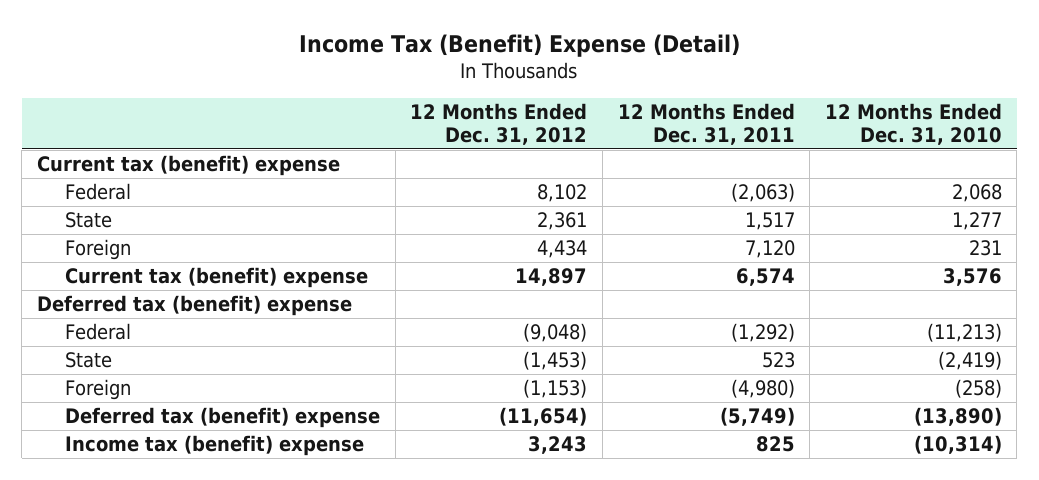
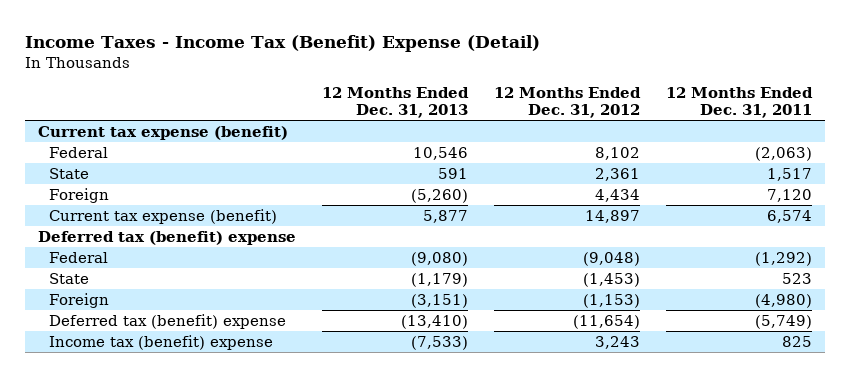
[299,33,741,57] Income Tax (Benefit) Expense (Detail) -> [25,34,541,52] Income Taxes - Income Tax (Benefit) Expense (Detail)
[824,103,1002,145] 12 Months Ended Dec. 31, 2010 -> none
none -> [322,87,470,119] 12 Months Ended Dec. 31, 2013
[36,155,340,177] Current tax (benefit) expense -> [38,126,289,141] Current tax expense (benefit)
[65,267,369,289] Current tax (benefit) expense -> [48,209,277,225] Current tax expense (benefit)

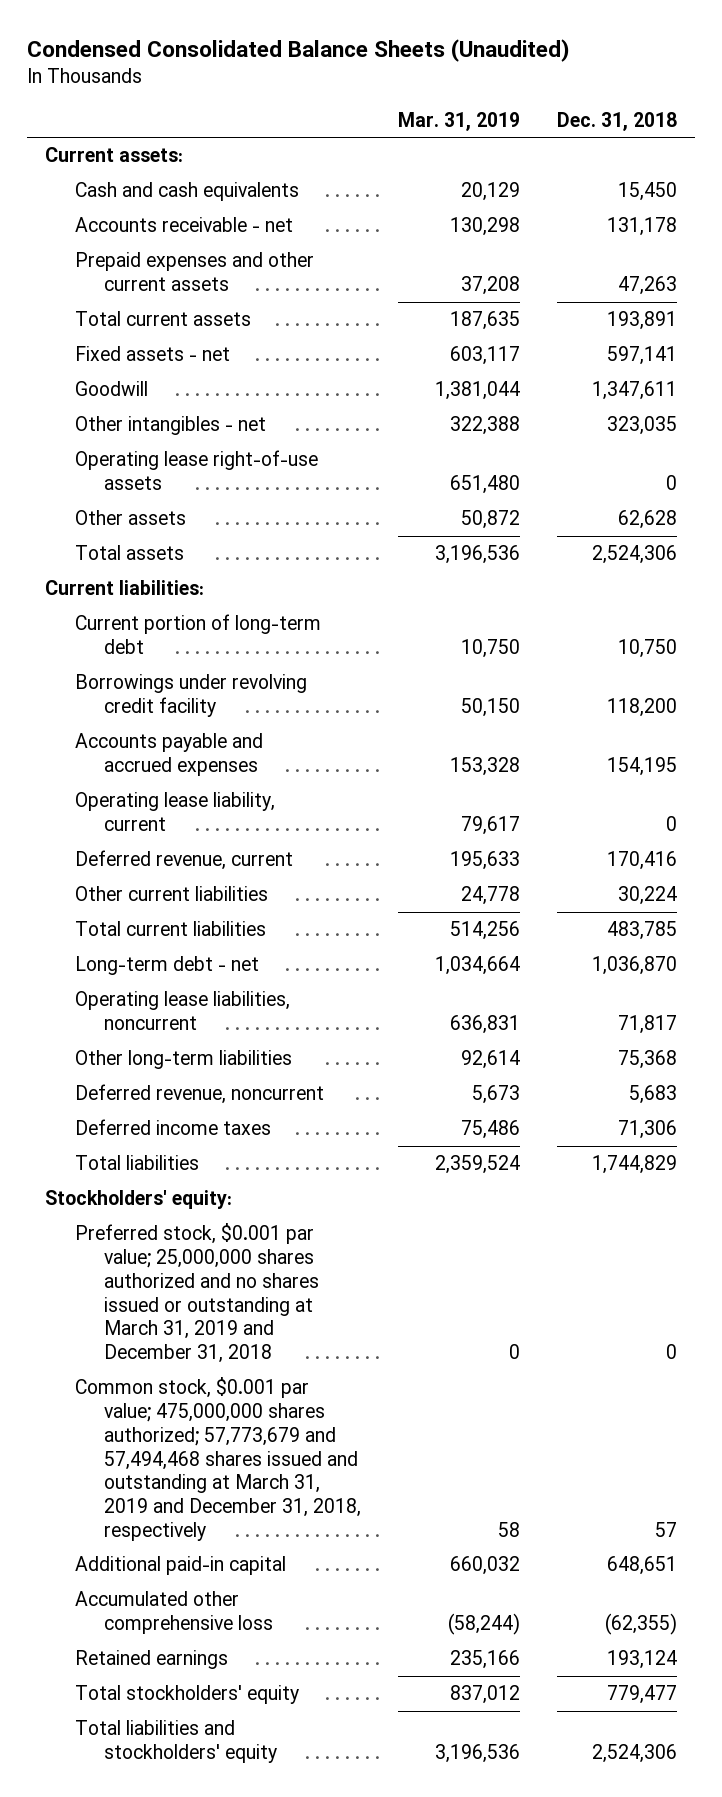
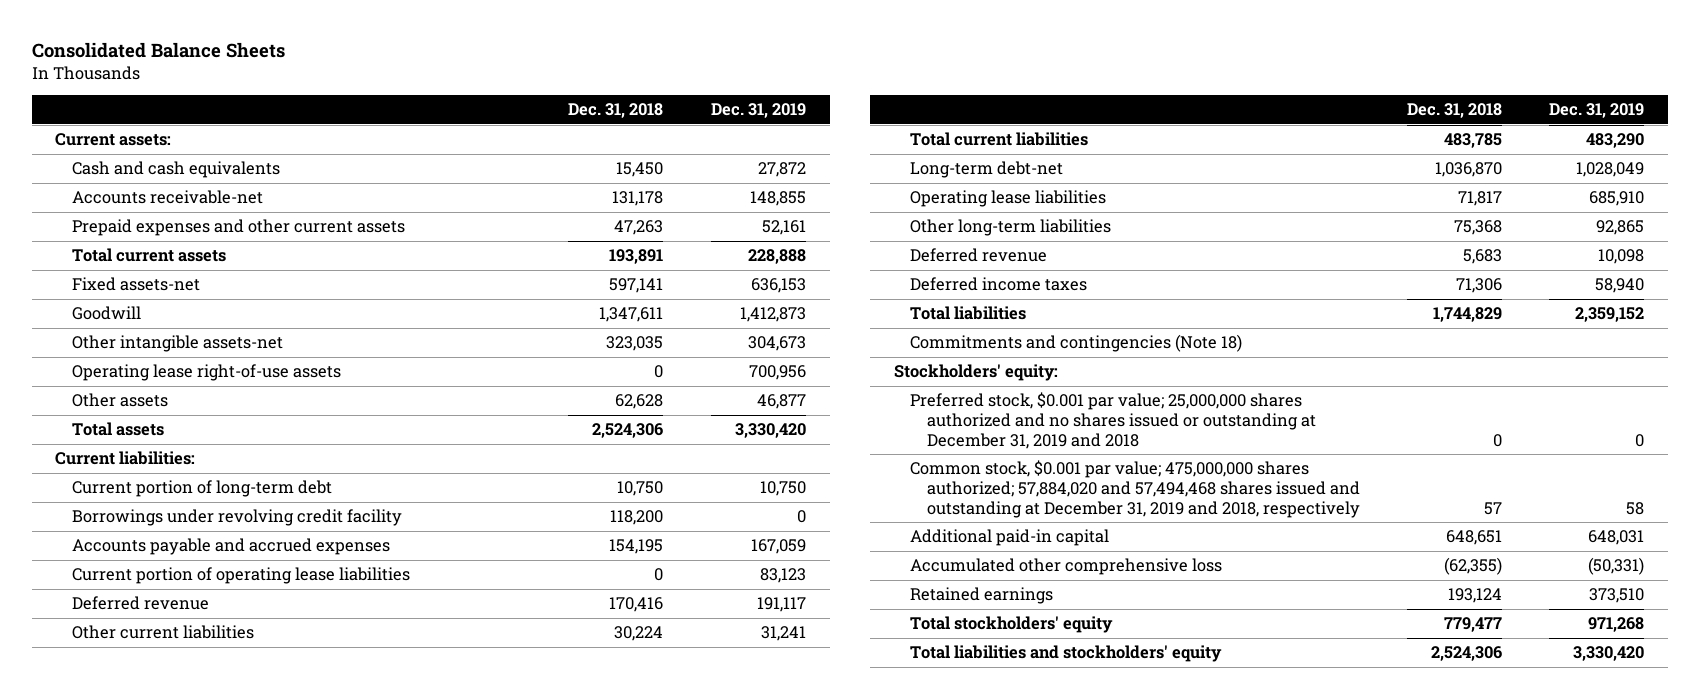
[26,38,570,62] Condensed Consolidated Balance Sheets (Unaudited) -> [31,41,285,58] Consolidated Balance Sheets
[398,111,521,131] Mar. 31, 2019 -> none
none -> [710,103,806,119] Dec. 31, 2019
[74,217,293,233] Accounts receivable - net -> [71,190,263,205] Accounts receivable-net
[74,346,230,362] Fixed assets - net -> [71,277,200,292] Fixed assets-net
[74,416,266,436] Other intangibles - net -> [71,335,283,353] Other intangible assets-net
[74,792,275,832] Operating lease liability, current -> [71,567,410,585] Current portion of operating lease liabilities
[74,850,293,871] Deferred revenue, current -> [71,596,209,611] Deferred revenue
[74,956,259,976] Long-term debt - net -> [910,161,1064,179] Long-term debt-net
[74,991,290,1031] Operating lease liabilities, noncurrent -> [910,190,1107,208] Operating lease liabilities
[74,1084,324,1105] Deferred revenue, noncurrent -> [910,248,1048,263] Deferred revenue
none -> [910,334,1243,353] Commitments and contingencies (Note 18)
[74,1223,320,1363] Preferred stock, $0.001 par value; 25,000,000 shares authorized and no shares issued or outstanding at March 31, 2019 and December 31, 2018 -> [910,392,1316,449] Preferred stock, $0.001 par value; 25,000,000 shares authorized and no shares issued or outstanding at December 31, 2019 and 2018
[74,1377,362,1541] Common stock, $0.001 par value; 475,000,000 shares authorized; 57,773,679 and 57,494,468 shares issued and outstanding at March 31, 2019 and December 31, 2018, respectively -> [910,460,1360,518] Common stock, $0.001 par value; 475,000,000 shares authorized; 57,884,020 and 57,494,468 shares issued and outstanding at December 31, 2019 and 2018, respectively

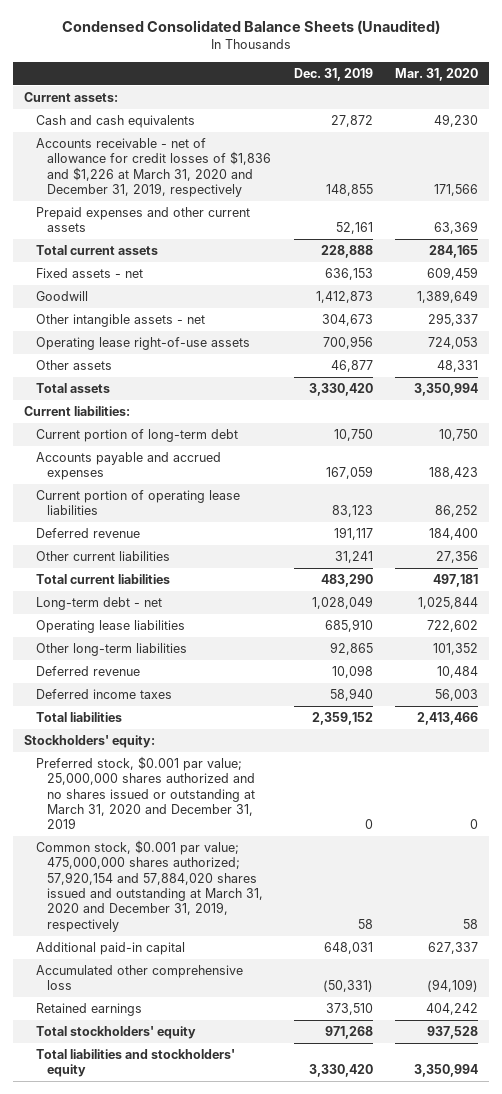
[31,41,285,58] Consolidated Balance Sheets -> [62,20,441,35] Condensed Consolidated Balance Sheets (Unaudited)
[568,103,664,119] Dec. 31, 2018 -> none
none -> [395,67,479,81] Mar. 31, 2020
[71,190,263,205] Accounts receivable-net -> [35,137,272,198] Accounts receivable - net of allowance for credit losses of $1,836 and $1,226 at March 31, 2020 and December 31, 2019, respectively
[71,277,200,292] Fixed assets-net -> [35,267,143,278] Fixed assets - net
[71,335,283,353] Other intangible assets-net -> [35,313,205,327] Other intangible assets - net
[71,509,402,527] Borrowings under revolving credit facility -> none
[910,161,1064,179] Long-term debt-net -> [35,596,162,610] Long-term debt - net
[910,334,1243,353] Commitments and contingencies (Note 18) -> none
[910,392,1316,449] Preferred stock, $0.001 par value; 25,000,000 shares authorized and no shares issued or outstanding at December 31, 2019 and 2018 -> [35,755,256,830] Preferred stock, $0.001 par value; 25,000,000 shares authorized and no shares issued or outstanding at March 31, 2020 and December 31, 2019
[910,460,1360,518] Common stock, $0.001 par value; 475,000,000 shares authorized; 57,884,020 and 57,494,468 shares issued and outstanding at December 31, 2019 and 2018, respectively -> [35,839,264,932] Common stock, $0.001 par value; 475,000,000 shares authorized; 57,920,154 and 57,884,020 shares issued and outstanding at March 31, 2020 and December 31, 2019, respectively

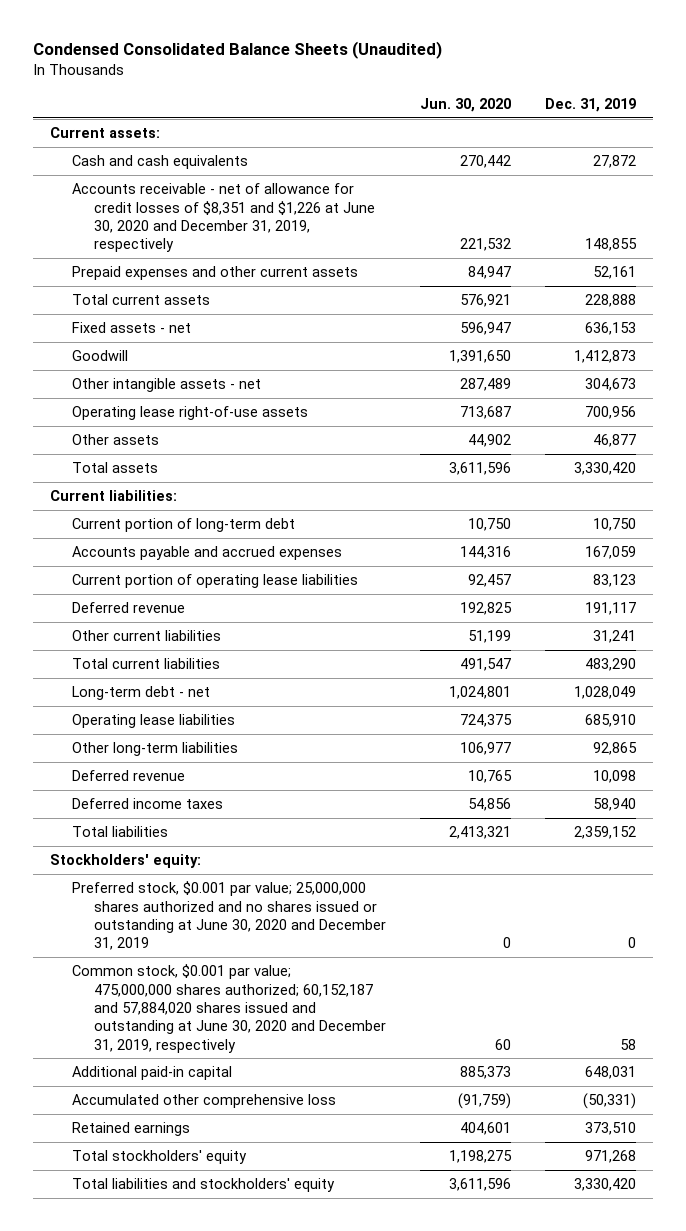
[395,67,479,81] Mar. 31, 2020 -> none
none -> [419,97,511,112] Jun. 30, 2020
[35,137,272,198] Accounts receivable - net of allowance for credit losses of $1,836 and $1,226 at March 31, 2020 and December 31, 2019, respectively -> [71,183,375,253] Accounts receivable - net of allowance for credit losses of $8,351 and $1,226 at June 30, 2020 and December 31, 2019, respectively
[35,755,256,830] Preferred stock, $0.001 par value; 25,000,000 shares authorized and no shares issued or outstanding at March 31, 2020 and December 31, 2019 -> [71,881,386,951] Preferred stock, $0.001 par value; 25,000,000 shares authorized and no shares issued or outstanding at June 30, 2020 and December 31, 2019
[35,839,264,932] Common stock, $0.001 par value; 475,000,000 shares authorized; 57,920,154 and 57,884,020 shares issued and outstanding at March 31, 2020 and December 31, 2019, respectively -> [71,964,386,1053] Common stock, $0.001 par value; 475,000,000 shares authorized; 60,152,187 and 57,884,020 shares issued and outstanding at June 30, 2020 and December 31, 2019, respectively

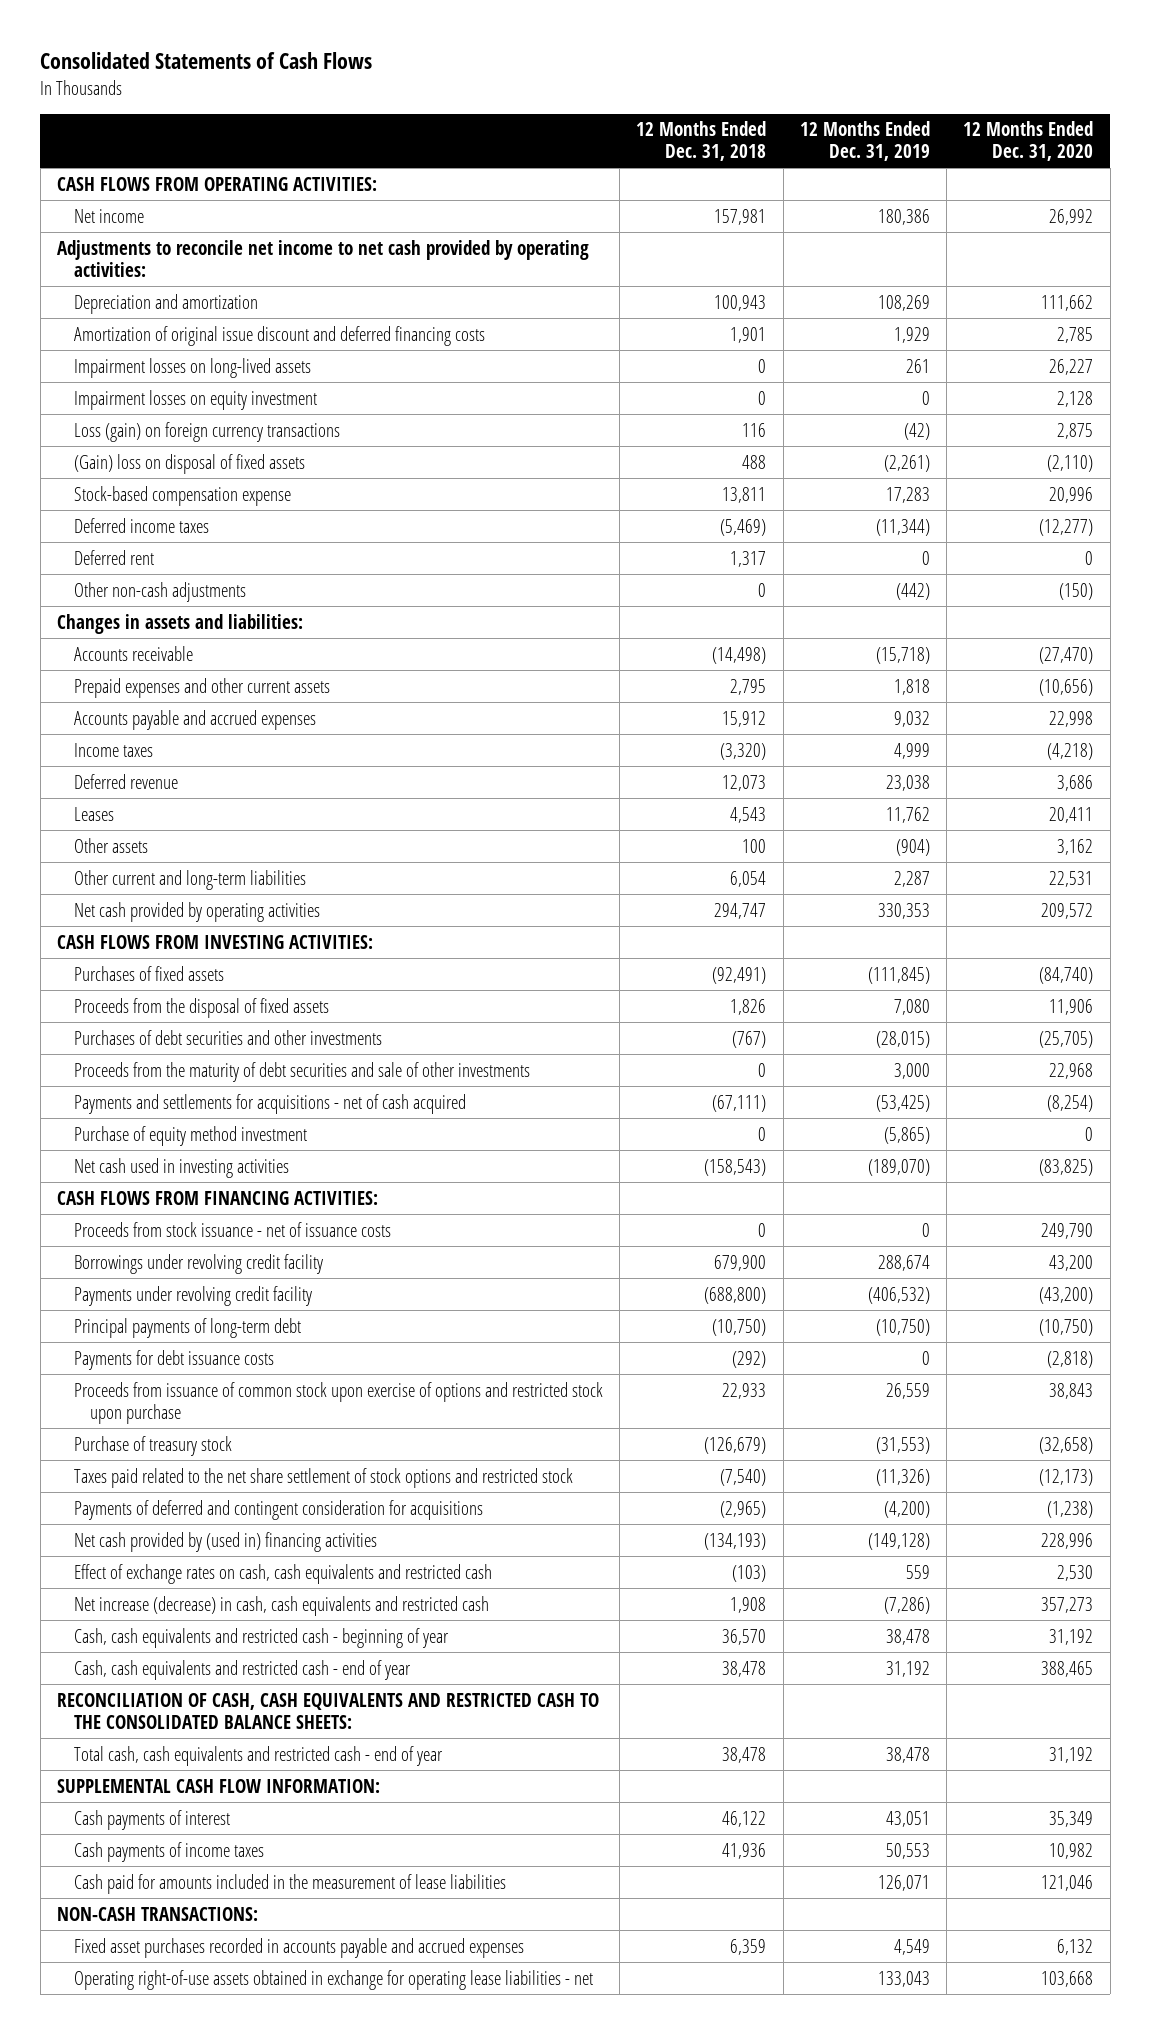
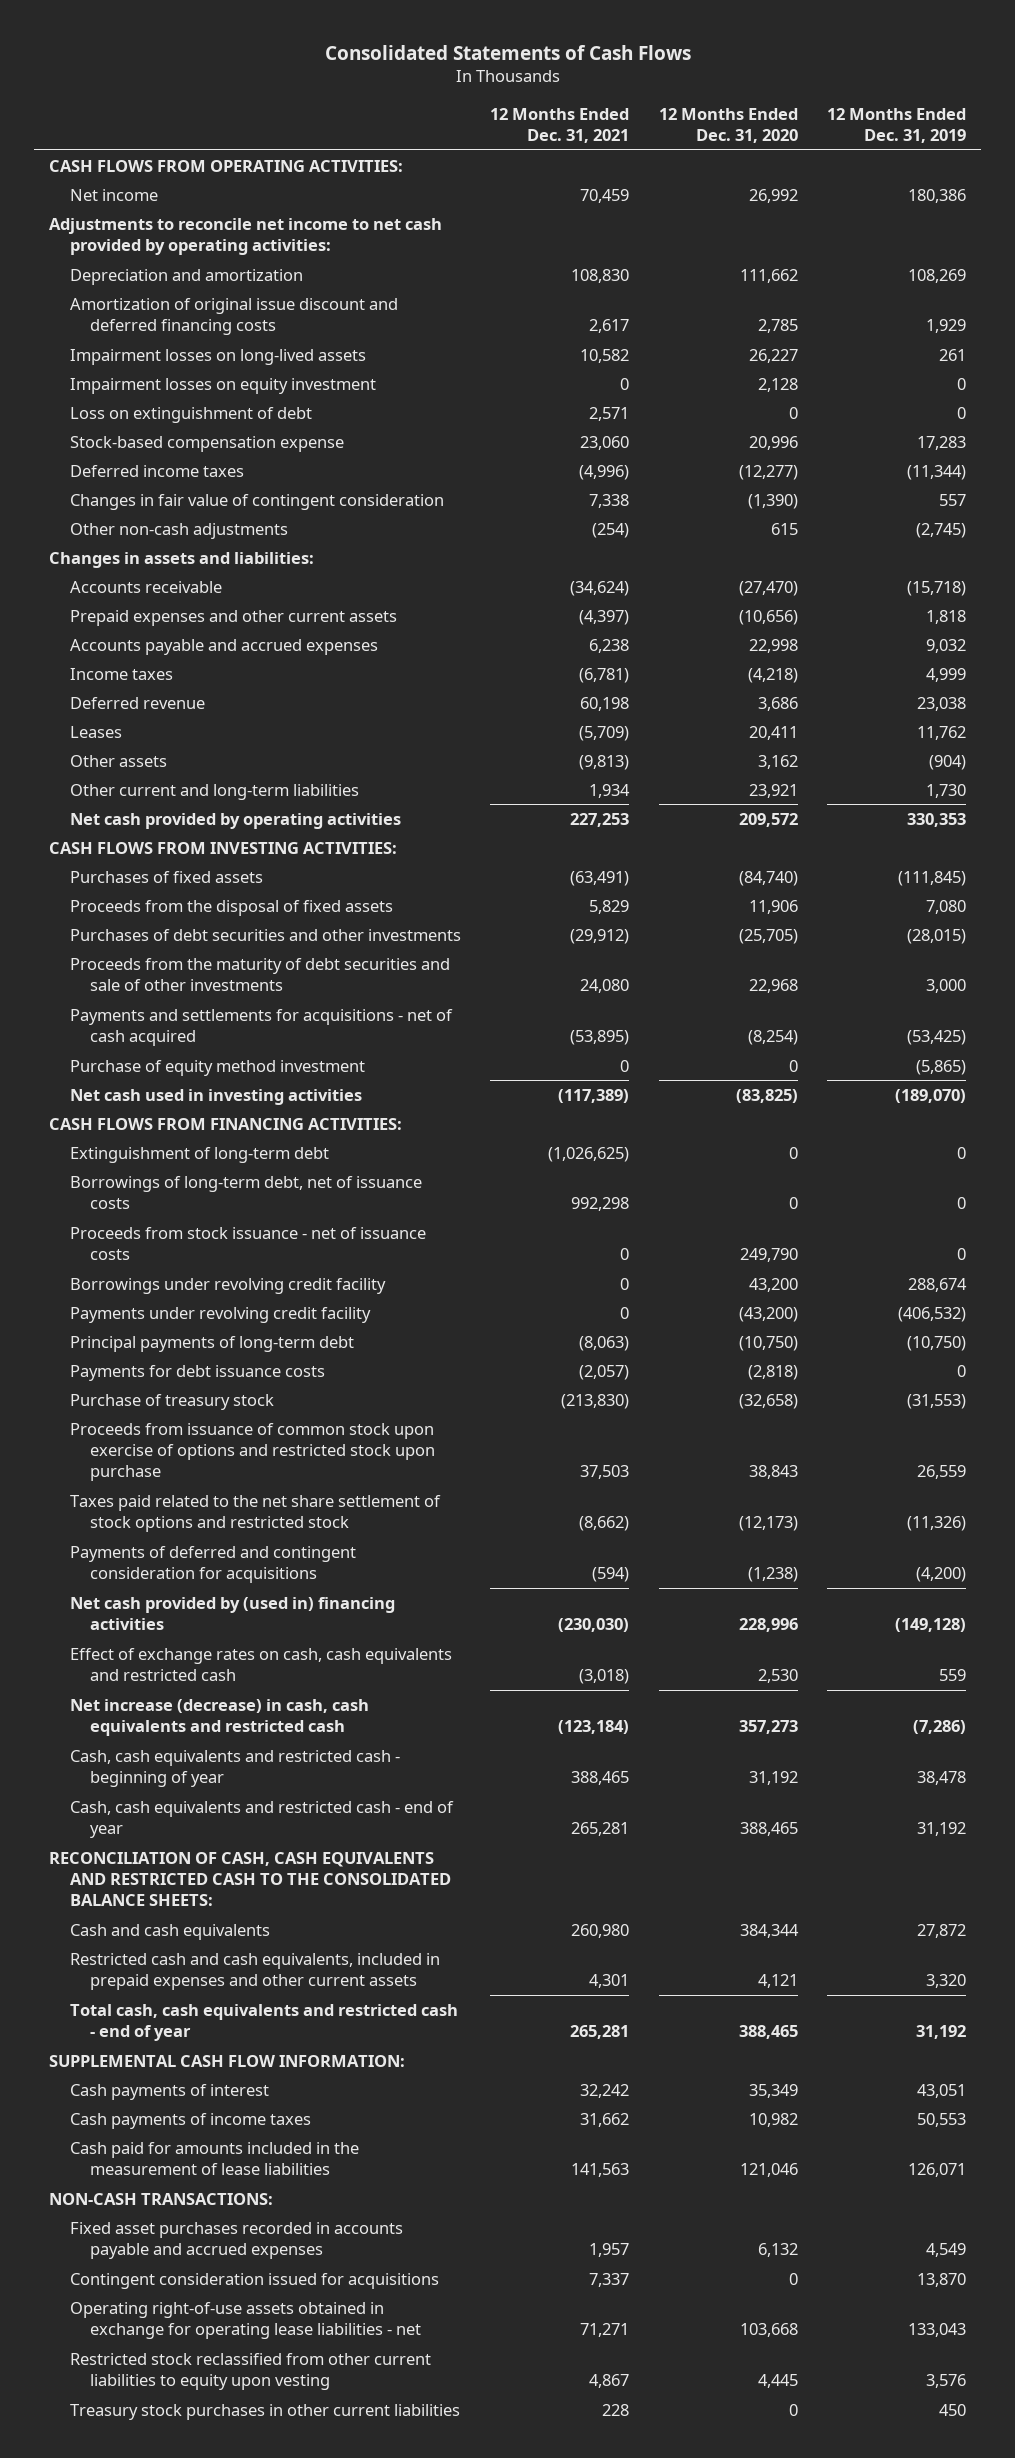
[636,121,767,162] 12 Months Ended Dec. 31, 2018 -> none
none -> [490,107,630,143] 12 Months Ended Dec. 31, 2021
[73,421,340,442] Loss (gain) on foreign currency transactions -> none
[73,453,305,474] (Gain) loss on disposal of fixed assets -> none
none -> [69,406,312,423] Loss on extinguishment of debt
[73,549,154,565] Deferred rent -> none
none -> [69,493,444,510] Changes in fair value of contingent consideration
[895,582,930,600] (442) -> [916,522,967,538] (2,745)
[1059,582,1094,600] (150) -> [770,522,798,535] 615
[893,870,930,887] 2,287 -> [926,783,967,798] 1,730
[1049,870,1094,887] 22,531 -> [748,783,798,798] 23,921
none -> [69,1146,329,1163] Extinguishment of long-term debt
none -> [69,1175,422,1209] Borrowings of long-term debt, net of issuance costs
[73,1381,603,1424] Proceeds from issuance of common stock upon exercise of options and restricted stock upon purchase -> [69,1422,436,1481] Proceeds from issuance of common stock upon exercise of options and restricted stock upon purchase
none -> [69,1923,270,1940] Cash and cash equivalents
none -> [69,1952,440,1990] Restricted cash and cash equivalents, included in prepaid expenses and other current assets
[885,1746,930,1763] 38,478 -> [916,2024,967,2039] 31,192
[1049,1746,1094,1763] 31,192 -> [738,2024,798,2039] 388,465
none -> [69,2272,439,2289] Contingent consideration issued for acquisitions
none -> [69,2352,431,2390] Restricted stock reclassified from other current liabilities to equity upon vesting
none -> [69,2403,460,2420] Treasury stock purchases in other current liabilities

